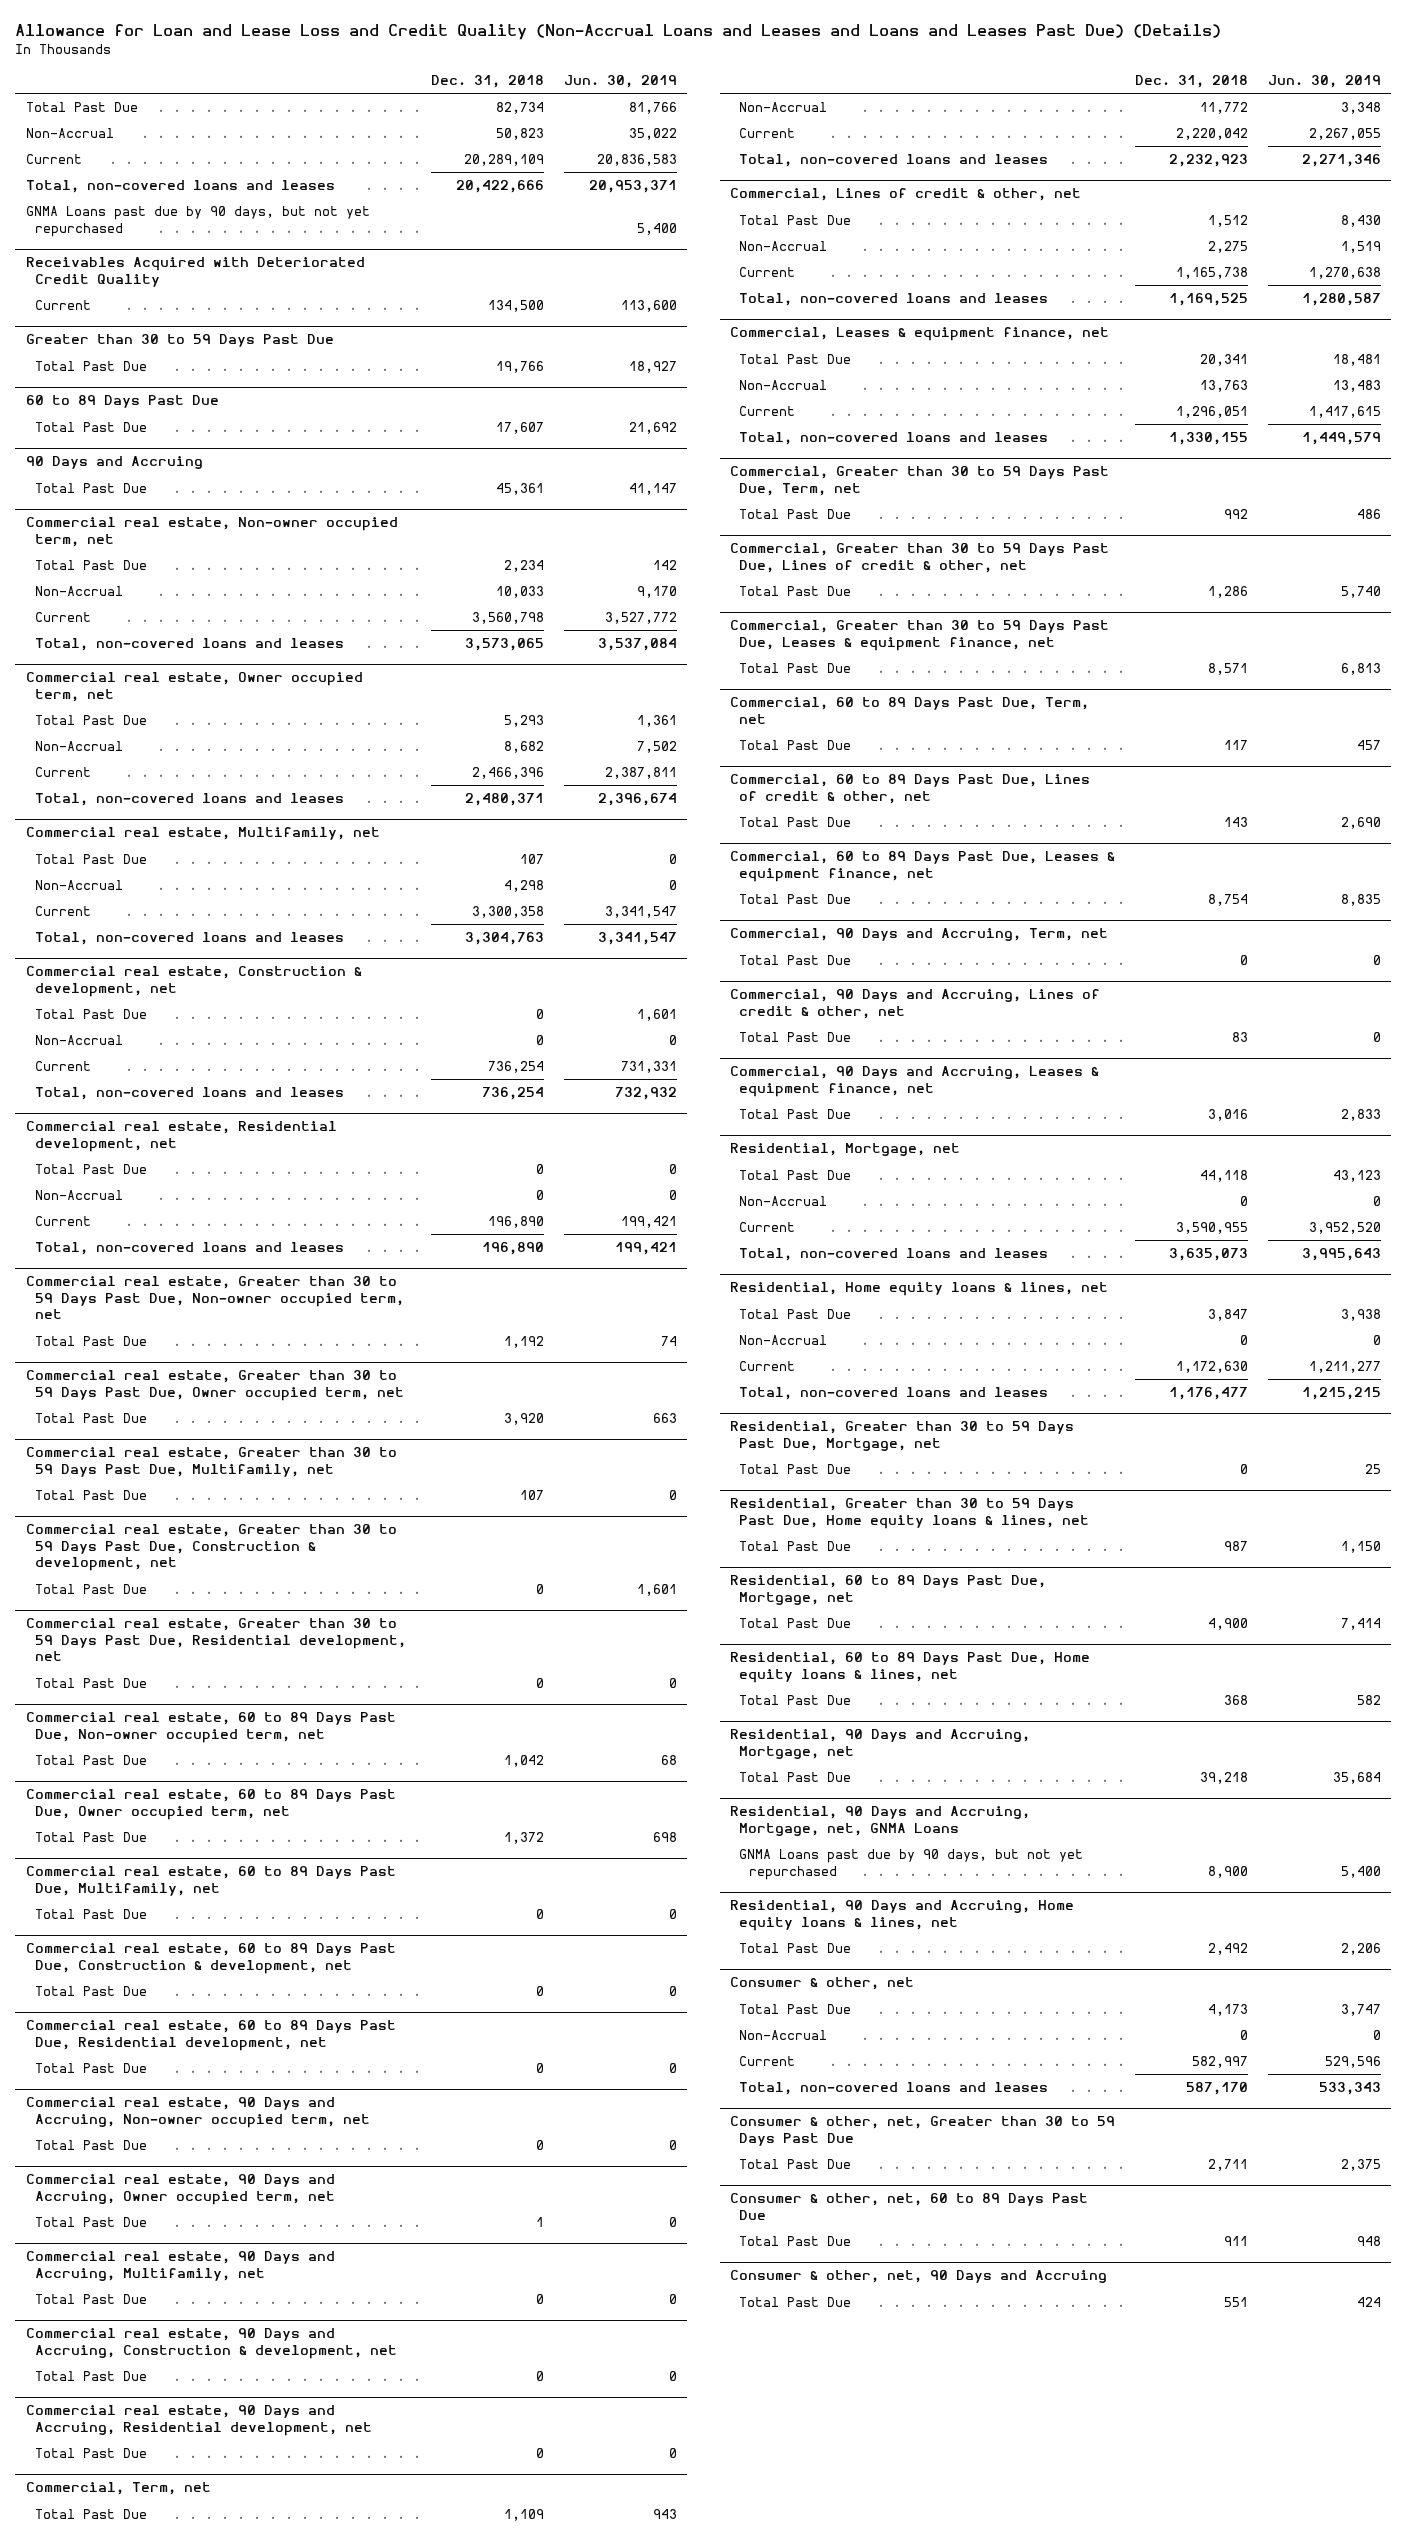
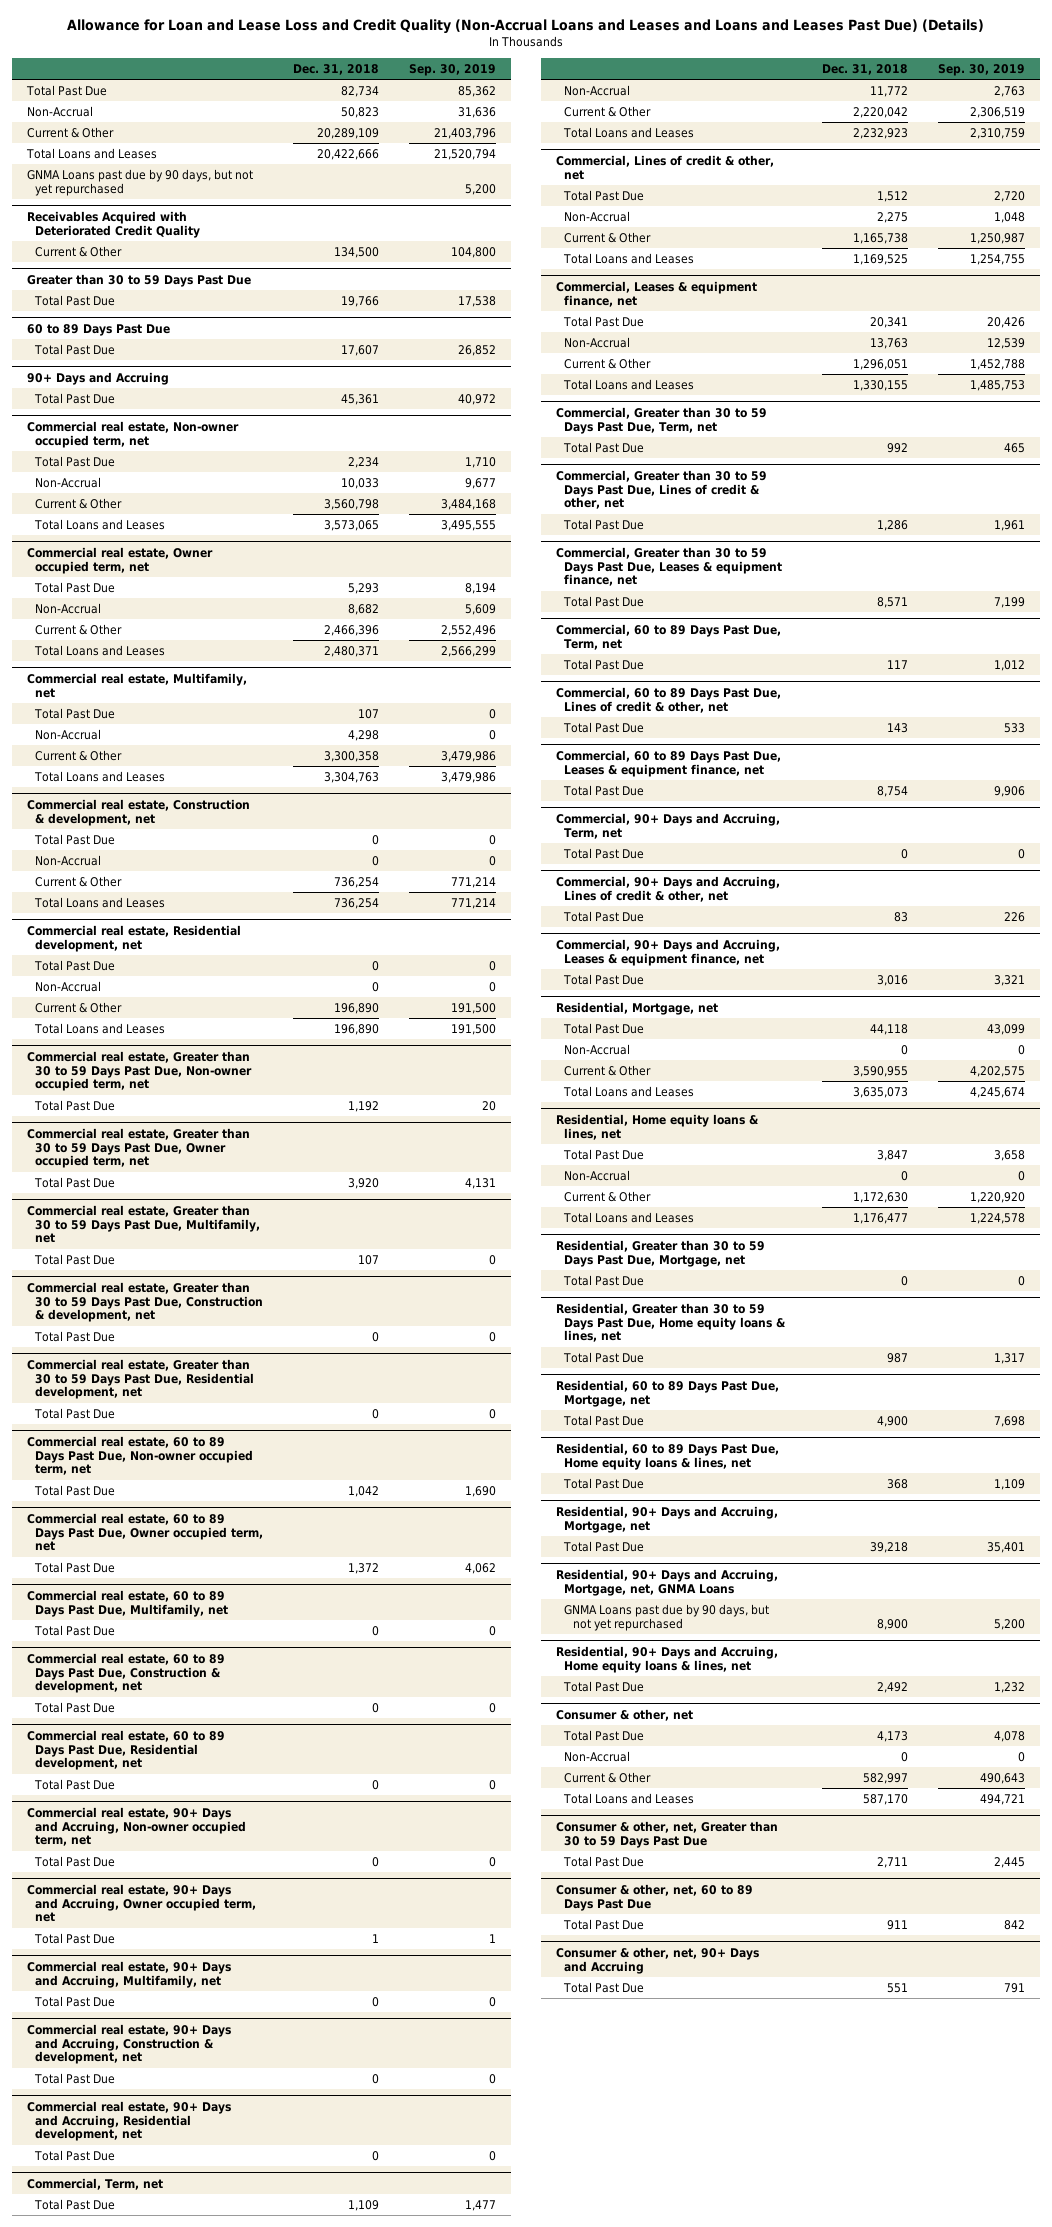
[563,75,677,89] Jun. 30, 2019 -> none
none -> [409,64,497,77] Sep. 30, 2019
[25,154,82,165] Current -> [26,127,114,139] Current & Other
[25,180,335,194] Total, non-covered loans and leases -> [25,148,157,160] Total Loans and Leases
[35,300,92,311] Current -> [35,246,123,258] Current & Other
[25,456,203,470] 90 Days and Accruing -> [26,371,169,385] 90+ Days and Accruing
[35,612,92,623] Current -> [35,498,123,510] Current & Other
[35,638,345,652] Total, non-covered loans and leases -> [34,519,166,531] Total Loans and Leases
[35,767,92,778] Current -> [35,624,123,636] Current & Other
[35,793,345,807] Total, non-covered loans and leases -> [34,645,166,657] Total Loans and Leases
[35,906,92,917] Current -> [35,750,123,762] Current & Other
[35,932,345,946] Total, non-covered loans and leases -> [34,771,166,783] Total Loans and Leases
[35,1061,92,1072] Current -> [35,876,123,888] Current & Other
[35,1087,345,1101] Total, non-covered loans and leases -> [34,897,166,909] Total Loans and Leases
[35,1216,92,1227] Current -> [35,1002,123,1014] Current & Other
[35,1242,345,1256] Total, non-covered loans and leases -> [34,1023,166,1035] Total Loans and Leases
[25,2097,371,2128] Commercial real estate, 90 Days and Accruing, Non-owner occupied term, net -> [26,1806,247,1847] Commercial real estate, 90+ Days and Accruing, Non-owner occupied term, net
[25,2174,336,2205] Commercial real estate, 90 Days and Accruing, Owner occupied term, net -> [26,1883,257,1923] Commercial real estate, 90+ Days and Accruing, Owner occupied term, net
[25,2251,335,2281] Commercial real estate, 90 Days and Accruing, Multifamily, net -> [26,1960,231,1988] Commercial real estate, 90+ Days and Accruing, Multifamily, net
[25,2328,398,2359] Commercial real estate, 90 Days and Accruing, Construction & development, net -> [26,2023,231,2065] Commercial real estate, 90+ Days and Accruing, Construction & development, net
[25,2405,373,2436] Commercial real estate, 90 Days and Accruing, Residential development, net -> [26,2100,231,2142] Commercial real estate, 90+ Days and Accruing, Residential development, net
[739,128,796,139] Current -> [564,106,652,118] Current & Other
[739,154,1049,168] Total, non-covered loans and leases -> [563,127,695,139] Total Loans and Leases
[739,267,796,278] Current -> [564,232,652,244] Current & Other
[739,293,1049,307] Total, non-covered loans and leases -> [563,253,695,265] Total Loans and Leases
[739,406,796,417] Current -> [564,358,652,370] Current & Other
[739,432,1049,446] Total, non-covered loans and leases -> [563,379,695,391] Total Loans and Leases
[729,928,1108,942] Commercial, 90 Days and Accruing, Term, net -> [555,812,780,839] Commercial, 90+ Days and Accruing, Term, net
[729,989,1100,1019] Commercial, 90 Days and Accruing, Lines of credit & other, net -> [555,875,780,902] Commercial, 90+ Days and Accruing, Lines of credit & other, net
[729,1066,1099,1097] Commercial, 90 Days and Accruing, Leases & equipment finance, net -> [555,938,780,966] Commercial, 90+ Days and Accruing, Leases & equipment finance, net
[739,1222,796,1233] Current -> [564,1065,652,1077] Current & Other
[739,1248,1049,1262] Total, non-covered loans and leases -> [563,1086,695,1098] Total Loans and Leases
[739,1361,796,1372] Current -> [564,1191,652,1203] Current & Other
[739,1387,1049,1401] Total, non-covered loans and leases -> [563,1212,695,1224] Total Loans and Leases
[729,1729,1030,1759] Residential, 90 Days and Accruing, Mortgage, net -> [555,1505,778,1533] Residential, 90+ Days and Accruing, Mortgage, net
[729,1806,1030,1836] Residential, 90 Days and Accruing, Mortgage, net, GNMA Loans -> [555,1568,778,1596] Residential, 90+ Days and Accruing, Mortgage, net, GNMA Loans
[729,1900,1074,1931] Residential, 90 Days and Accruing, Home equity loans & lines, net -> [555,1645,778,1673] Residential, 90+ Days and Accruing, Home equity loans & lines, net
[739,2056,796,2067] Current -> [564,1772,652,1784] Current & Other
[739,2082,1049,2096] Total, non-covered loans and leases -> [563,1793,695,1805] Total Loans and Leases
[729,2270,1107,2284] Consumer & other, net, 90 Days and Accruing -> [555,1946,759,1974] Consumer & other, net, 90+ Days and Accruing

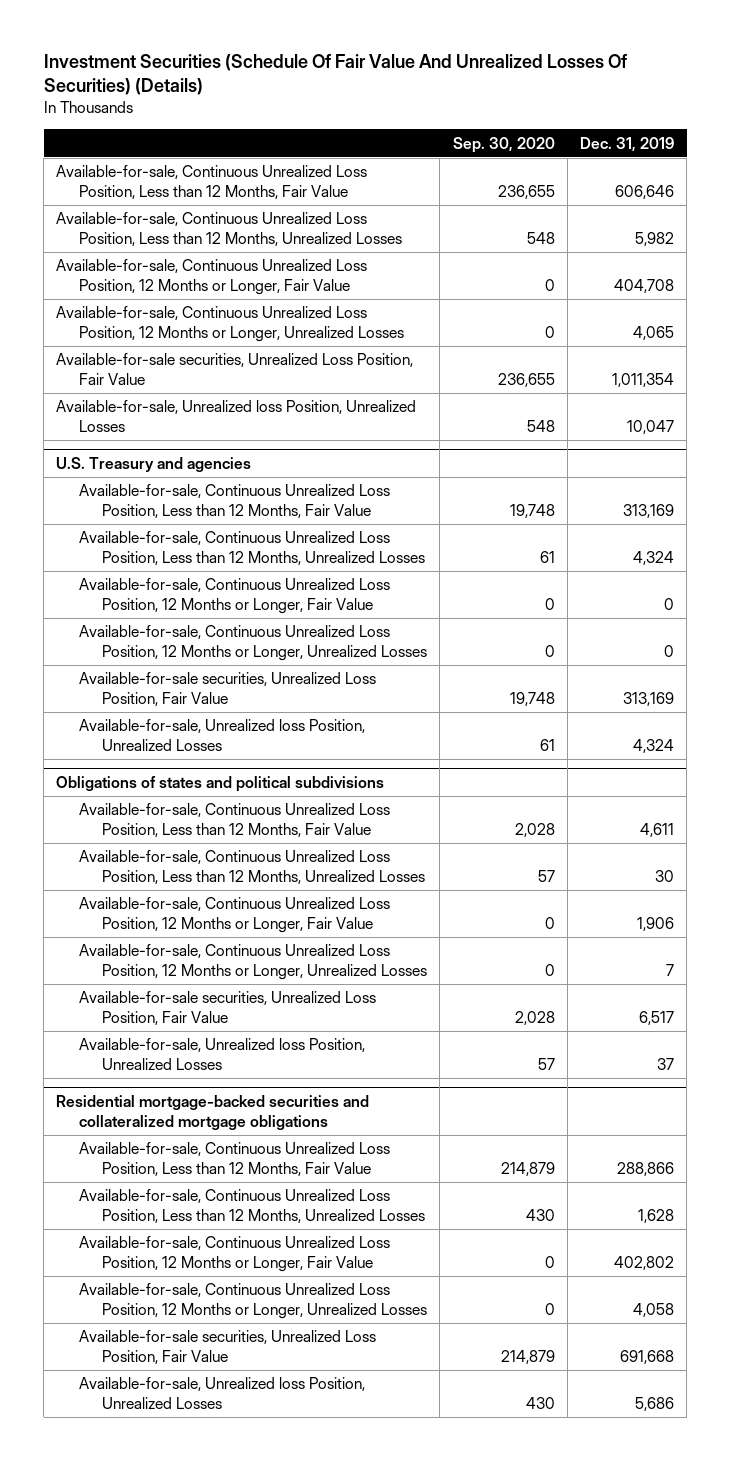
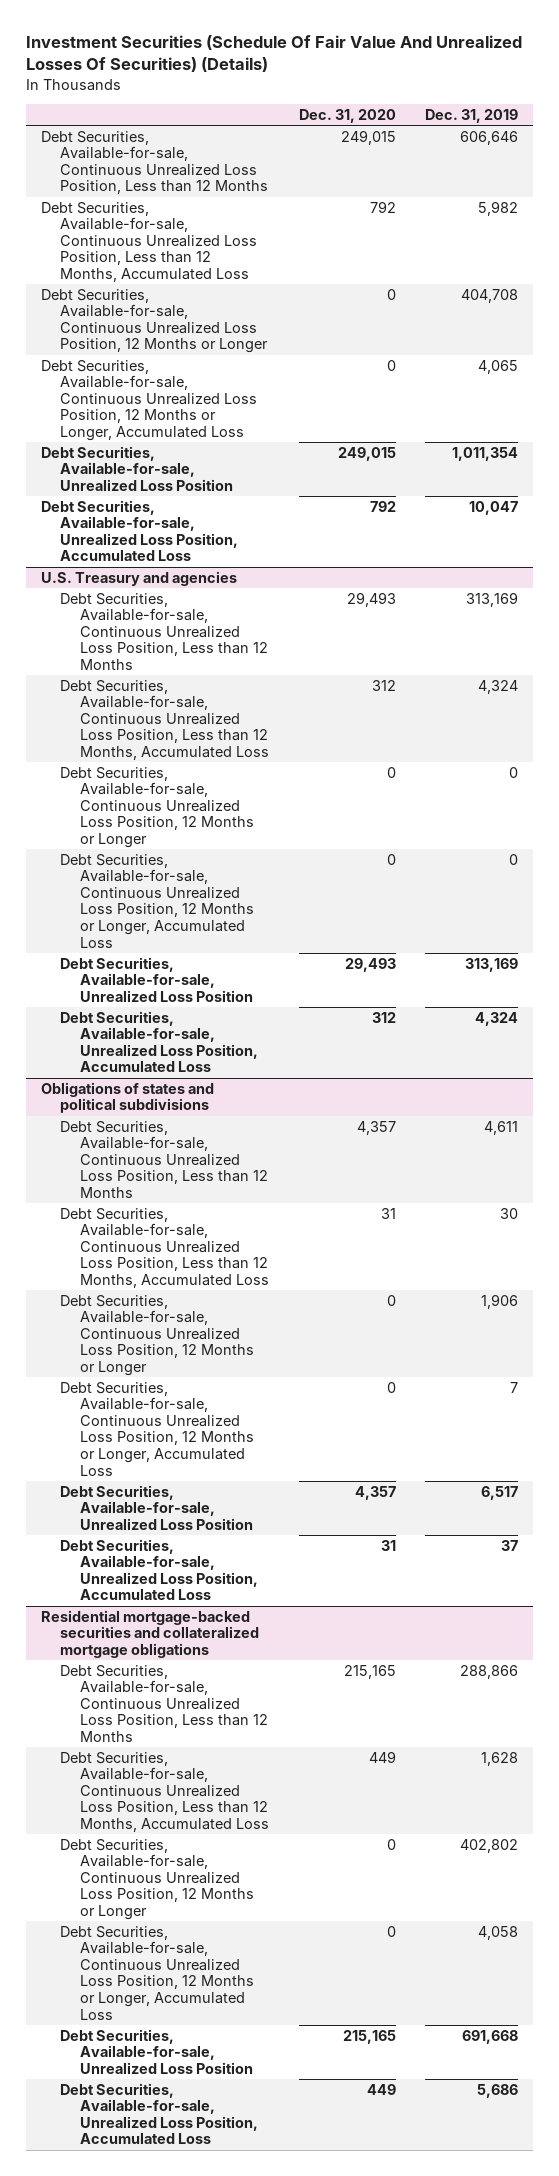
[452,136,555,153] Sep. 30, 2020 -> none
none -> [298,108,396,123] Dec. 31, 2020
[56,165,368,200] Available-for-sale, Continuous Unrealized Loss Position, Less than 12 Months, Fair Value -> [40,130,269,195] Debt Securities, Available-for-sale, Continuous Unrealized Loss Position, Less than 12 Months
[56,212,403,247] Available-for-sale, Continuous Unrealized Loss Position, Less than 12 Months, Unrealized Losses -> [40,201,258,282] Debt Securities, Available-for-sale, Continuous Unrealized Loss Position, Less than 12 Months, Accumulated Loss
[56,259,368,296] Available-for-sale, Continuous Unrealized Loss Position, 12 Months or Longer, Fair Value -> [40,288,269,354] Debt Securities, Available-for-sale, Continuous Unrealized Loss Position, 12 Months or Longer
[56,306,405,343] Available-for-sale, Continuous Unrealized Loss Position, 12 Months or Longer, Unrealized Losses -> [40,359,258,441] Debt Securities, Available-for-sale, Continuous Unrealized Loss Position, 12 Months or Longer, Accumulated Loss
[56,353,414,386] Available-for-sale securities, Unrealized Loss Position, Fair Value -> [40,445,234,491] Debt Securities, Available-for-sale, Unrealized Loss Position
[56,400,417,433] Available-for-sale, Unrealized loss Position, Unrealized Losses -> [40,499,239,562] Debt Securities, Available-for-sale, Unrealized Loss Position, Accumulated Loss
[79,484,391,519] Available-for-sale, Continuous Unrealized Loss Position, Less than 12 Months, Fair Value -> [60,592,269,670] Debt Securities, Available-for-sale, Continuous Unrealized Loss Position, Less than 12 Months
[79,531,426,566] Available-for-sale, Continuous Unrealized Loss Position, Less than 12 Months, Unrealized Losses -> [60,679,270,760] Debt Securities, Available-for-sale, Continuous Unrealized Loss Position, Less than 12 Months, Accumulated Loss
[79,578,391,615] Available-for-sale, Continuous Unrealized Loss Position, 12 Months or Longer, Fair Value -> [60,766,255,848] Debt Securities, Available-for-sale, Continuous Unrealized Loss Position, 12 Months or Longer
[79,625,428,662] Available-for-sale, Continuous Unrealized Loss Position, 12 Months or Longer, Unrealized Losses -> [60,853,255,948] Debt Securities, Available-for-sale, Continuous Unrealized Loss Position, 12 Months or Longer, Accumulated Loss
[79,672,377,707] Available-for-sale securities, Unrealized Loss Position, Fair Value -> [60,956,254,1002] Debt Securities, Available-for-sale, Unrealized Loss Position
[79,719,366,752] Available-for-sale, Unrealized loss Position, Unrealized Losses -> [60,1010,259,1073] Debt Securities, Available-for-sale, Unrealized Loss Position, Accumulated Loss
[79,803,391,838] Available-for-sale, Continuous Unrealized Loss Position, Less than 12 Months, Fair Value -> [60,1120,269,1198] Debt Securities, Available-for-sale, Continuous Unrealized Loss Position, Less than 12 Months
[79,850,426,885] Available-for-sale, Continuous Unrealized Loss Position, Less than 12 Months, Unrealized Losses -> [60,1207,270,1288] Debt Securities, Available-for-sale, Continuous Unrealized Loss Position, Less than 12 Months, Accumulated Loss
[79,897,391,934] Available-for-sale, Continuous Unrealized Loss Position, 12 Months or Longer, Fair Value -> [60,1294,255,1376] Debt Securities, Available-for-sale, Continuous Unrealized Loss Position, 12 Months or Longer
[79,944,428,981] Available-for-sale, Continuous Unrealized Loss Position, 12 Months or Longer, Unrealized Losses -> [60,1381,255,1476] Debt Securities, Available-for-sale, Continuous Unrealized Loss Position, 12 Months or Longer, Accumulated Loss
[79,991,377,1026] Available-for-sale securities, Unrealized Loss Position, Fair Value -> [60,1484,254,1530] Debt Securities, Available-for-sale, Unrealized Loss Position
[79,1038,366,1071] Available-for-sale, Unrealized loss Position, Unrealized Losses -> [60,1538,259,1601] Debt Securities, Available-for-sale, Unrealized Loss Position, Accumulated Loss
[79,1142,391,1177] Available-for-sale, Continuous Unrealized Loss Position, Less than 12 Months, Fair Value -> [60,1664,269,1742] Debt Securities, Available-for-sale, Continuous Unrealized Loss Position, Less than 12 Months
[79,1189,426,1224] Available-for-sale, Continuous Unrealized Loss Position, Less than 12 Months, Unrealized Losses -> [60,1751,270,1832] Debt Securities, Available-for-sale, Continuous Unrealized Loss Position, Less than 12 Months, Accumulated Loss
[79,1236,391,1273] Available-for-sale, Continuous Unrealized Loss Position, 12 Months or Longer, Fair Value -> [60,1838,255,1920] Debt Securities, Available-for-sale, Continuous Unrealized Loss Position, 12 Months or Longer
[79,1283,428,1320] Available-for-sale, Continuous Unrealized Loss Position, 12 Months or Longer, Unrealized Losses -> [60,1925,255,2020] Debt Securities, Available-for-sale, Continuous Unrealized Loss Position, 12 Months or Longer, Accumulated Loss
[79,1330,377,1365] Available-for-sale securities, Unrealized Loss Position, Fair Value -> [60,2028,254,2074] Debt Securities, Available-for-sale, Unrealized Loss Position
[79,1377,366,1410] Available-for-sale, Unrealized loss Position, Unrealized Losses -> [60,2082,259,2145] Debt Securities, Available-for-sale, Unrealized Loss Position, Accumulated Loss

